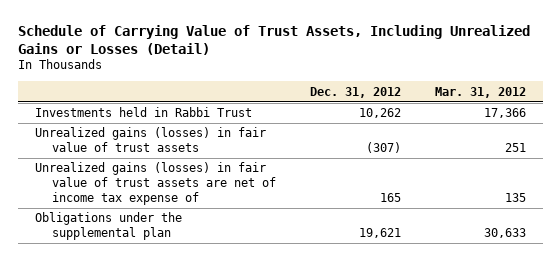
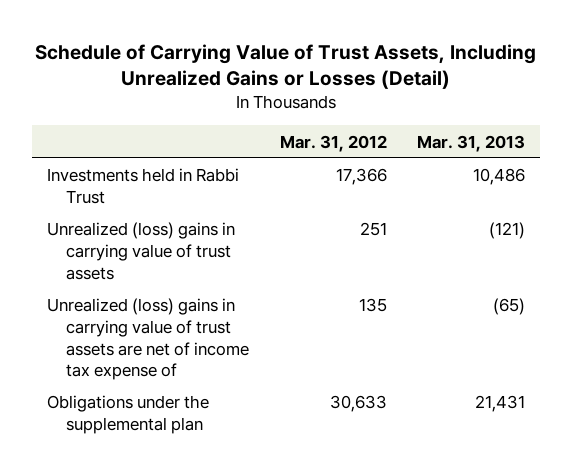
[309,86,401,98] Dec. 31, 2012 -> none
none -> [417,134,526,152] Mar. 31, 2013
[34,127,266,153] Unrealized gains (losses) in fair value of trust assets -> [47,222,236,280] Unrealized (loss) gains in carrying value of trust assets
[34,162,276,206] Unrealized gains (losses) in fair value of trust assets are net of income tax expense of -> [47,298,250,381] Unrealized (loss) gains in carrying value of trust assets are net of income tax expense of

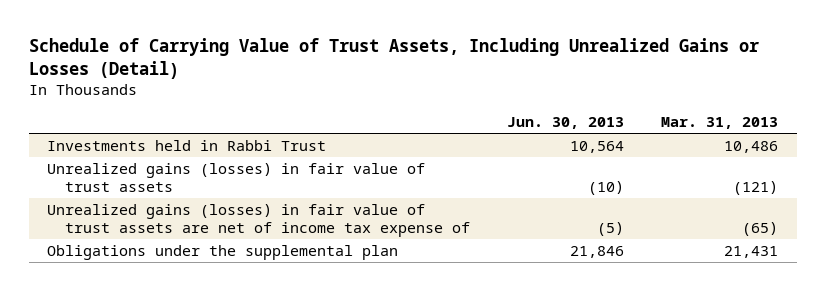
[279,134,387,152] Mar. 31, 2012 -> none
none -> [506,116,624,129] Jun. 30, 2013
[47,222,236,280] Unrealized (loss) gains in carrying value of trust assets -> [47,162,426,192] Unrealized gains (losses) in fair value of trust assets
[47,298,250,381] Unrealized (loss) gains in carrying value of trust assets are net of income tax expense of -> [47,203,470,237] Unrealized gains (losses) in fair value of trust assets are net of income tax expense of

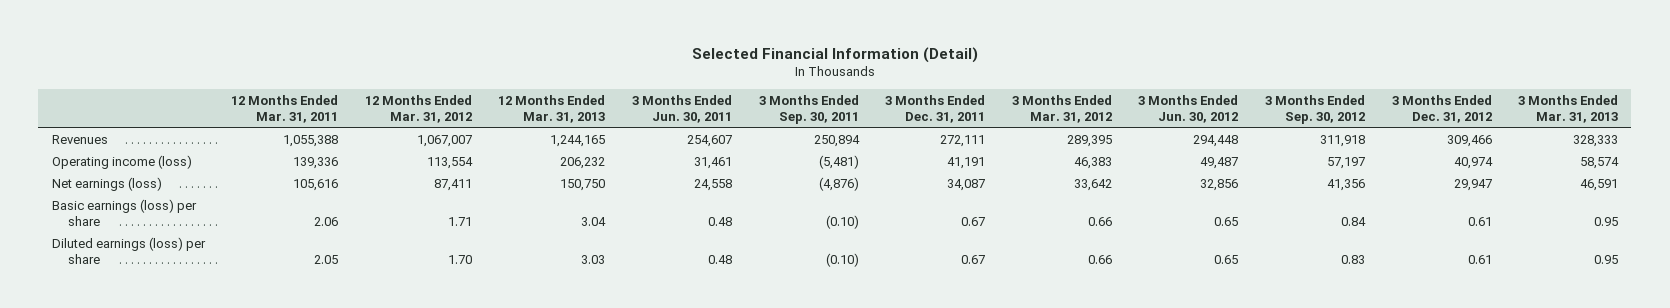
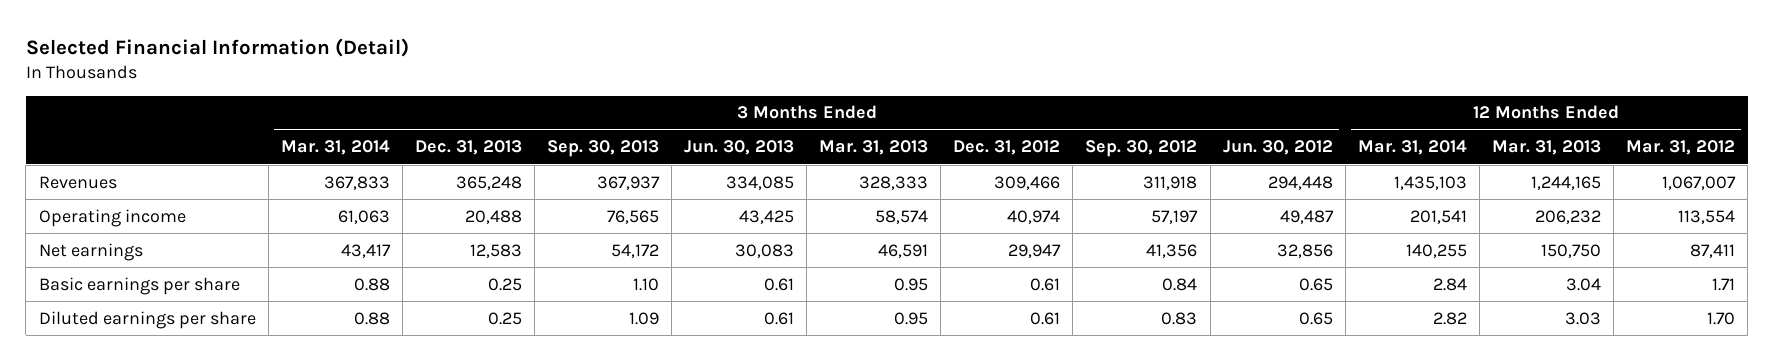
[231,94,339,123] 12 Months Ended Mar. 31, 2011 -> none
[631,94,732,123] 3 Months Ended Jun. 30, 2011 -> none
[758,94,859,124] 3 Months Ended Sep. 30, 2011 -> none
[885,94,986,123] 3 Months Ended Dec. 31, 2011 -> none
[1011,94,1112,123] 3 Months Ended Mar. 31, 2012 -> none
none -> [280,140,390,156] Mar. 31, 2014
none -> [414,140,522,156] Dec. 31, 2013
none -> [546,140,659,158] Sep. 30, 2013
none -> [684,140,795,156] Jun. 30, 2013
none -> [1357,140,1467,156] Mar. 31, 2014
[51,154,192,169] Operating income (loss) -> [38,208,186,227] Operating income
[51,176,162,191] Net earnings (loss) -> [38,242,143,261] Net earnings
[51,198,197,226] Basic earnings (loss) per share -> [38,276,240,295] Basic earnings per share
[51,236,206,264] Diluted earnings (loss) per share -> [38,310,256,329] Diluted earnings per share

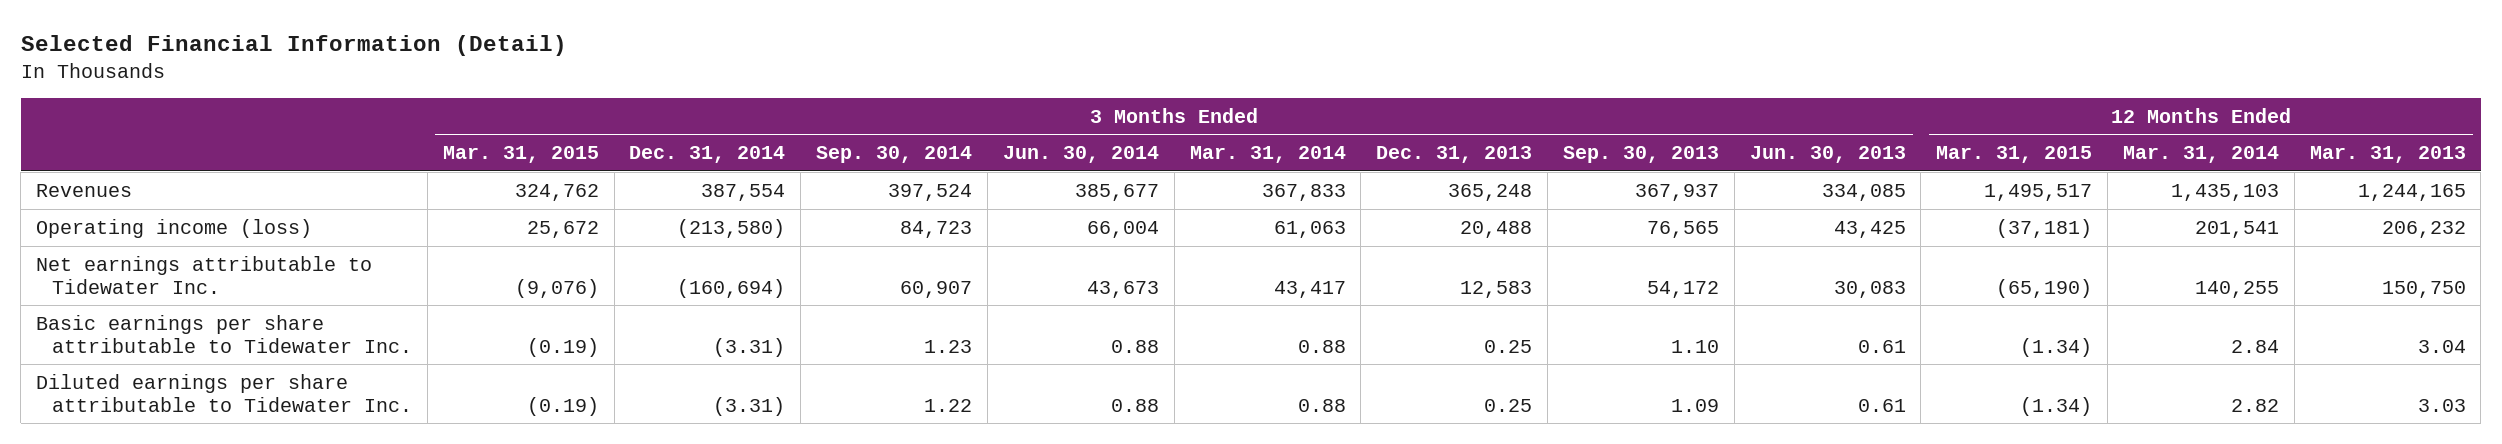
[819,140,929,156] Mar. 31, 2013 -> none
[953,140,1061,156] Dec. 31, 2012 -> none
[1085,140,1198,158] Sep. 30, 2012 -> none
[1222,140,1333,156] Jun. 30, 2012 -> none
[1626,140,1736,156] Mar. 31, 2012 -> none
none -> [442,146,599,164] Mar. 31, 2015
none -> [629,146,786,164] Dec. 31, 2014
none -> [816,146,973,164] Sep. 30, 2014
none -> [1002,146,1159,164] Jun. 30, 2014
none -> [1936,146,2093,164] Mar. 31, 2015
[38,208,186,227] Operating income -> [35,218,312,238] Operating income (loss)
[38,242,143,261] Net earnings -> [35,255,372,294] Net earnings attributable to Tidewater Inc.
[38,276,240,295] Basic earnings per share -> [35,314,413,353] Basic earnings per share attributable to Tidewater Inc.
[38,310,256,329] Diluted earnings per share -> [35,373,413,412] Diluted earnings per share attributable to Tidewater Inc.

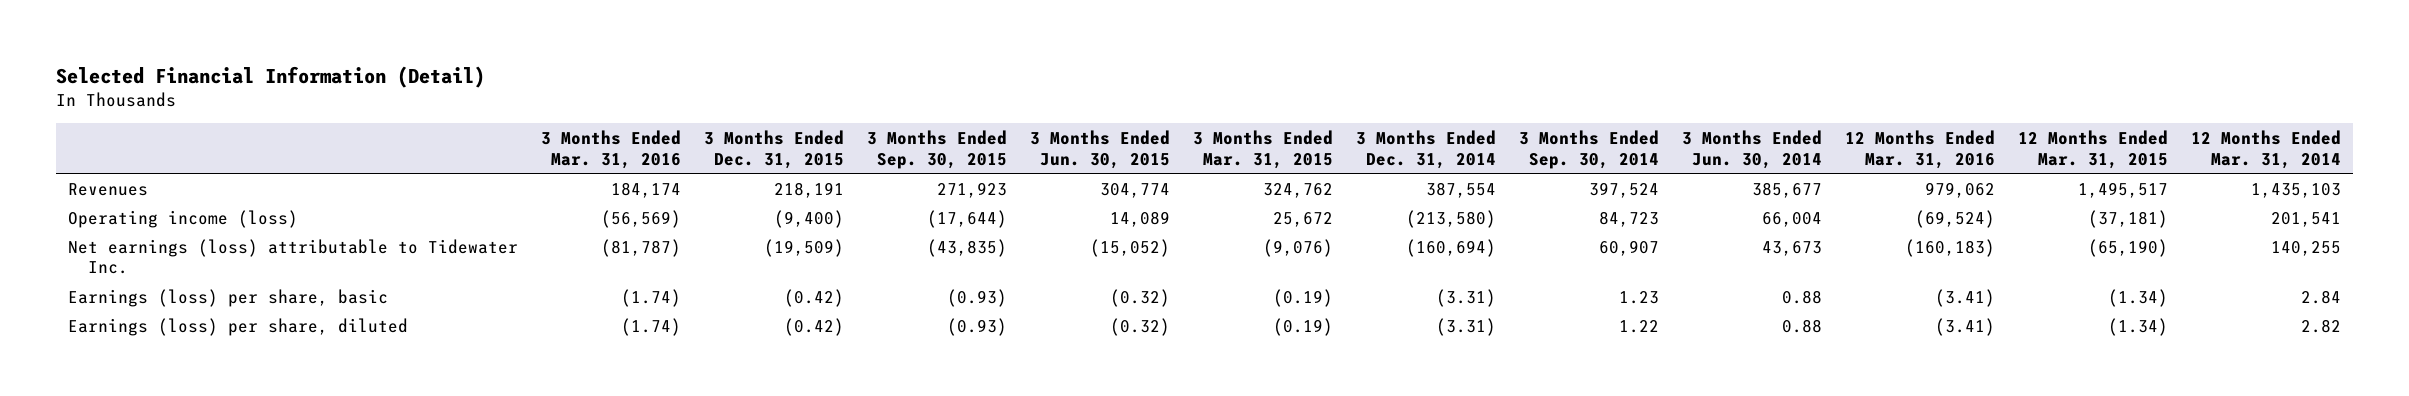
[1189,146,1346,164] Mar. 31, 2014 -> none
[1376,146,1533,164] Dec. 31, 2013 -> none
[1562,146,1719,164] Sep. 30, 2013 -> none
[1749,146,1906,164] Jun. 30, 2013 -> none
[2309,146,2466,164] Mar. 31, 2013 -> none
none -> [540,130,681,169] 3 Months Ended Mar. 31, 2016
none -> [703,130,844,169] 3 Months Ended Dec. 31, 2015
none -> [866,130,1007,169] 3 Months Ended Sep. 30, 2015
none -> [1030,130,1171,169] 3 Months Ended Jun. 30, 2015
none -> [1845,130,1996,169] 12 Months Ended Mar. 31, 2016
[35,255,372,294] Net earnings attributable to Tidewater Inc. -> [67,238,518,275] Net earnings (loss) attributable to Tidewater Inc.
[35,314,413,353] Basic earnings per share attributable to Tidewater Inc. -> [67,288,388,307] Earnings (loss) per share, basic
[35,373,413,412] Diluted earnings per share attributable to Tidewater Inc. -> [67,317,408,336] Earnings (loss) per share, diluted

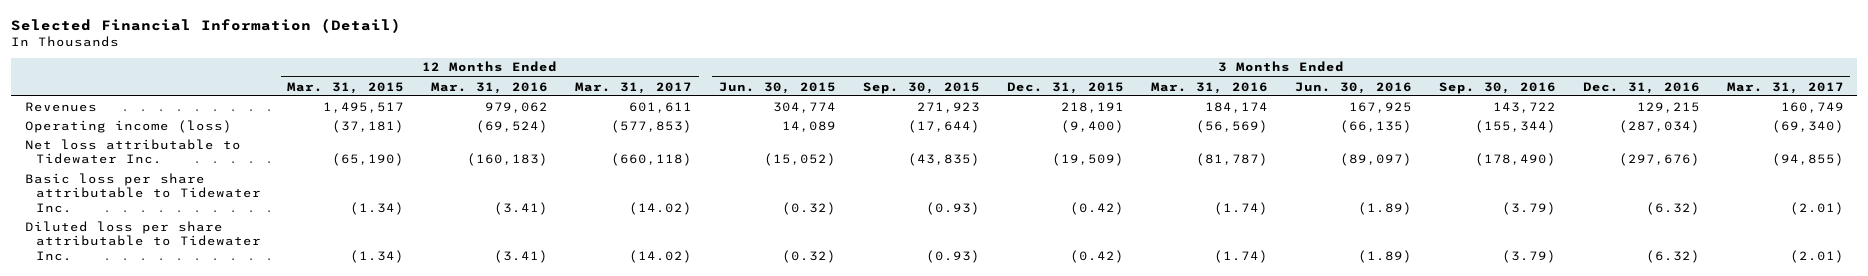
[1193,130,1334,169] 3 Months Ended Mar. 31, 2015 -> none
[1356,130,1497,169] 3 Months Ended Dec. 31, 2014 -> none
[1519,130,1660,169] 3 Months Ended Sep. 30, 2014 -> none
[1682,130,1823,169] 3 Months Ended Jun. 30, 2014 -> none
[2191,130,2342,169] 12 Months Ended Mar. 31, 2014 -> none
none -> [575,81,693,94] Mar. 31, 2017
none -> [1294,81,1412,94] Jun. 30, 2016
none -> [1438,81,1556,94] Sep. 30, 2016
none -> [1582,81,1700,94] Dec. 31, 2016
none -> [1726,81,1844,94] Mar. 31, 2017
[67,238,518,275] Net earnings (loss) attributable to Tidewater Inc. -> [24,138,241,165] Net loss attributable to Tidewater Inc.
[67,288,388,307] Earnings (loss) per share, basic -> [24,172,261,213] Basic loss per share attributable to Tidewater Inc.
[67,317,408,336] Earnings (loss) per share, diluted -> [24,220,261,261] Diluted loss per share attributable to Tidewater Inc.

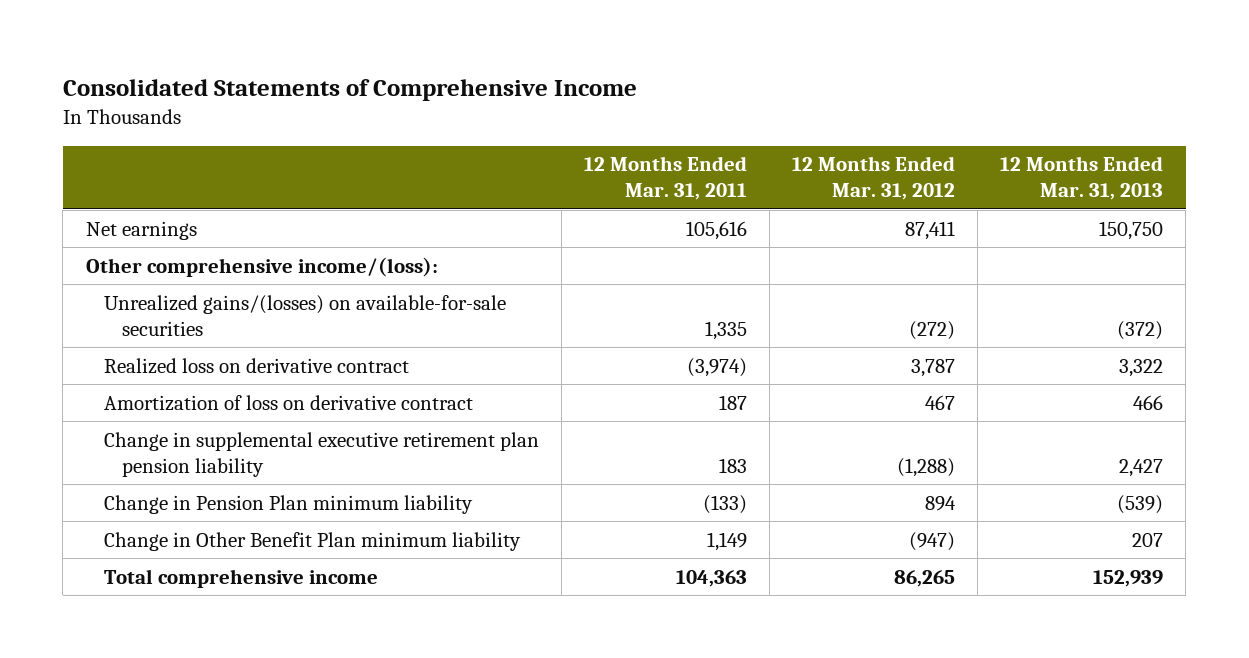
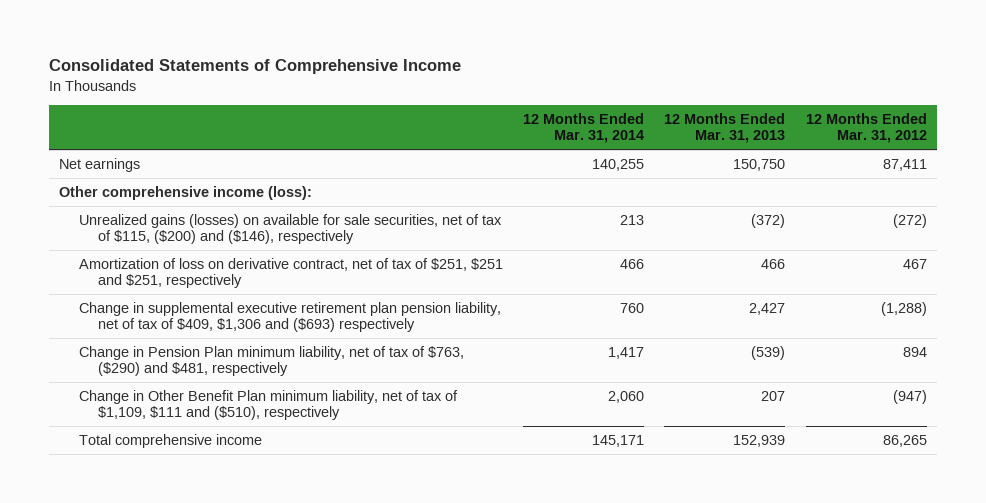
[583,156,747,201] 12 Months Ended Mar. 31, 2011 -> none
none -> [522,112,644,144] 12 Months Ended Mar. 31, 2014
[103,357,409,374] Realized loss on derivative contract -> none
[85,256,438,277] Other comprehensive income/(loss): -> [59,185,313,200] Other comprehensive income (loss):
[103,294,506,336] Unrealized gains/(losses) on available-for-sale securities -> [78,213,502,245] Unrealized gains (losses) on available for sale securities, net of tax of $115, ($200) and ($146), respectively
[103,394,473,411] Amortization of loss on derivative contract -> [78,257,503,289] Amortization of loss on derivative contract, net of tax of $251, $251 and $251, respectively
[103,431,539,477] Change in supplemental executive retirement plan pension liability -> [78,301,501,333] Change in supplemental executive retirement plan pension liability, net of tax of $409, $1,306 and ($693) respectively
[103,494,473,514] Change in Pension Plan minimum liability -> [78,345,464,377] Change in Pension Plan minimum liability, net of tax of $763, ($290) and $481, respectively
[103,531,521,551] Change in Other Benefit Plan minimum liability -> [78,389,458,421] Change in Other Benefit Plan minimum liability, net of tax of $1,109, $111 and ($510), respectively

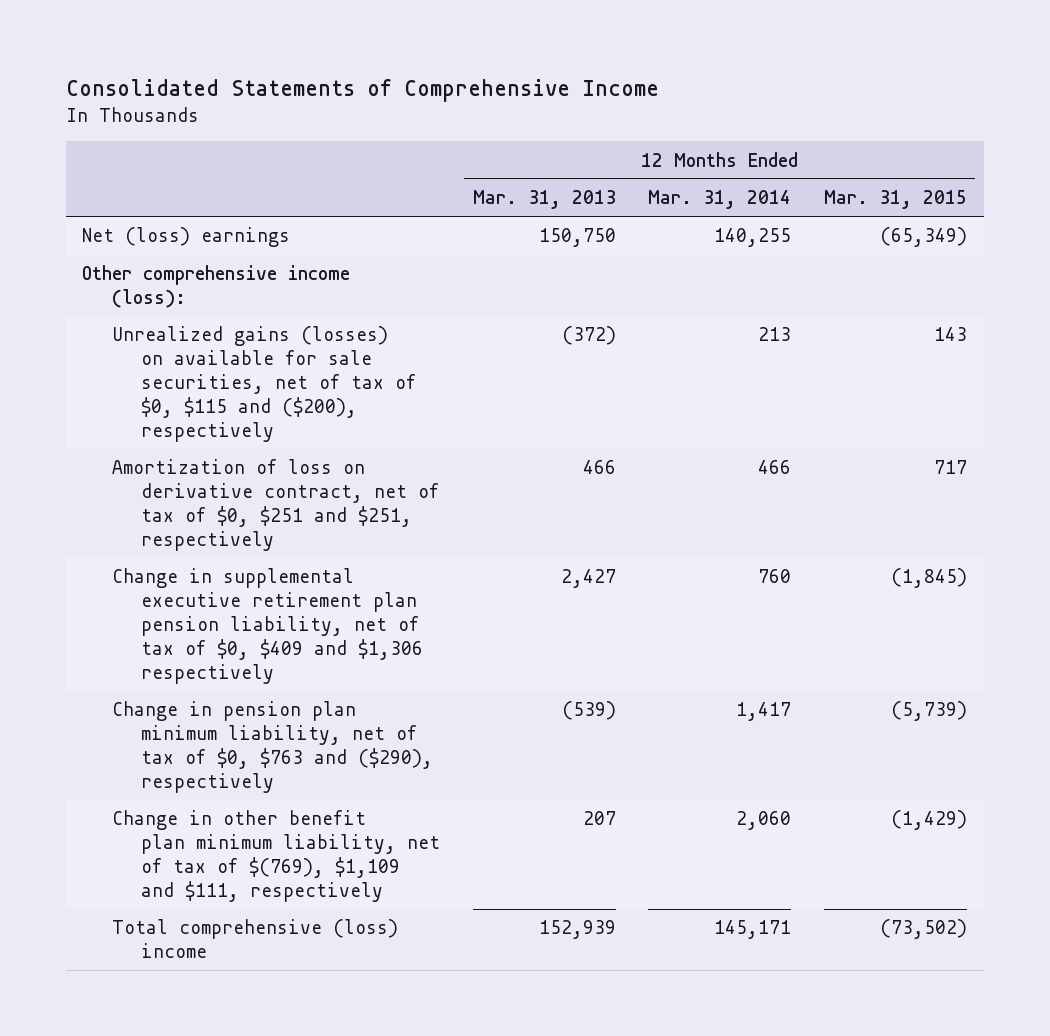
[805,112,927,144] 12 Months Ended Mar. 31, 2012 -> none
none -> [824,190,968,210] Mar. 31, 2015
[59,157,141,172] Net earnings -> [82,227,291,248] Net (loss) earnings
[78,213,502,245] Unrealized gains (losses) on available for sale securities, net of tax of $115, ($200) and ($146), respectively -> [111,326,416,442] Unrealized gains (losses) on available for sale securities, net of tax of $0, $115 and ($200), respectively
[78,257,503,289] Amortization of loss on derivative contract, net of tax of $251, $251 and $251, respectively -> [111,459,439,551] Amortization of loss on derivative contract, net of tax of $0, $251 and $251, respectively
[78,301,501,333] Change in supplemental executive retirement plan pension liability, net of tax of $409, $1,306 and ($693) respectively -> [111,568,423,684] Change in supplemental executive retirement plan pension liability, net of tax of $0, $409 and $1,306 respectively
[78,345,464,377] Change in Pension Plan minimum liability, net of tax of $763, ($290) and $481, respectively -> [111,701,433,793] Change in pension plan minimum liability, net of tax of $0, $763 and ($290), respectively
[78,389,458,421] Change in Other Benefit Plan minimum liability, net of tax of $1,109, $111 and ($510), respectively -> [111,810,440,902] Change in other benefit plan minimum liability, net of tax of $(769), $1,109 and $111, respectively
[78,433,262,448] Total comprehensive income -> [111,919,398,959] Total comprehensive (loss) income

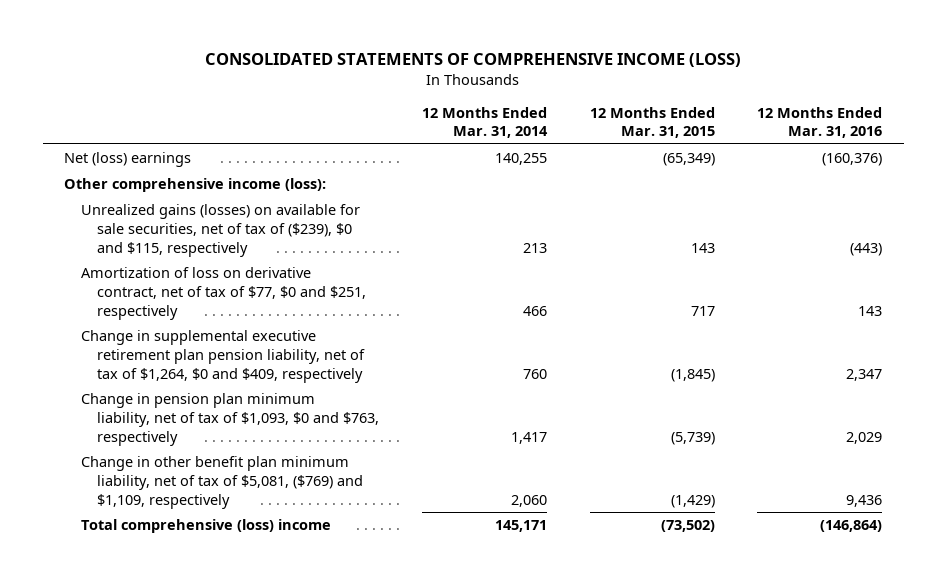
[66,78,660,102] Consolidated Statements of Comprehensive Income -> [205,53,742,68] CONSOLIDATED STATEMENTS OF COMPREHENSIVE INCOME (LOSS)
[472,190,616,210] Mar. 31, 2013 -> none
none -> [757,106,883,139] 12 Months Ended Mar. 31, 2016
[111,326,416,442] Unrealized gains (losses) on available for sale securities, net of tax of $0, $115 and ($200), respectively -> [80,204,360,257] Unrealized gains (losses) on available for sale securities, net of tax of ($239), $0 and $115, respectively
[111,459,439,551] Amortization of loss on derivative contract, net of tax of $0, $251 and $251, respectively -> [80,267,367,320] Amortization of loss on derivative contract, net of tax of $77, $0 and $251, respectively
[111,568,423,684] Change in supplemental executive retirement plan pension liability, net of tax of $0, $409 and $1,306 respectively -> [80,330,366,383] Change in supplemental executive retirement plan pension liability, net of tax of $1,264, $0 and $409, respectively
[111,701,433,793] Change in pension plan minimum liability, net of tax of $0, $763 and ($290), respectively -> [80,393,380,446] Change in pension plan minimum liability, net of tax of $1,093, $0 and $763, respectively
[111,810,440,902] Change in other benefit plan minimum liability, net of tax of $(769), $1,109 and $111, respectively -> [80,456,364,509] Change in other benefit plan minimum liability, net of tax of $5,081, ($769) and $1,109, respectively

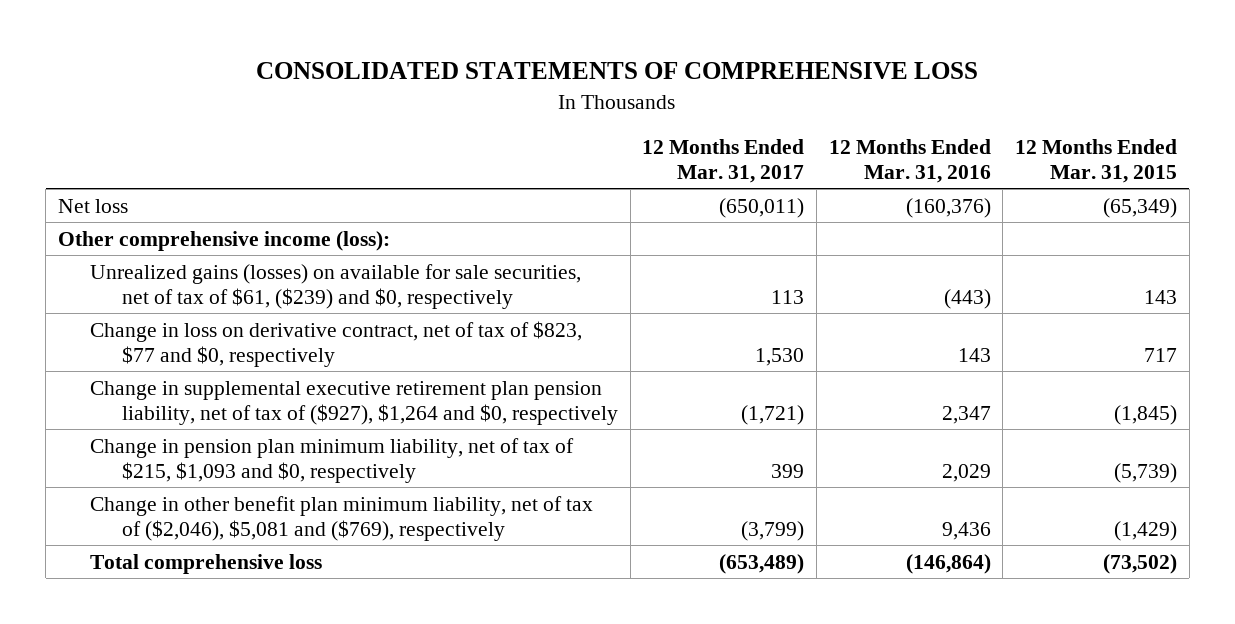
[205,53,742,68] CONSOLIDATED STATEMENTS OF COMPREHENSIVE INCOME (LOSS) -> [256,62,979,80] CONSOLIDATED STATEMENTS OF COMPREHENSIVE LOSS
[421,106,548,139] 12 Months Ended Mar. 31, 2014 -> none
none -> [642,138,805,183] 12 Months Ended Mar. 31, 2017
[64,152,192,168] Net (loss) earnings -> [57,198,128,213] Net loss
[80,204,360,257] Unrealized gains (losses) on available for sale securities, net of tax of ($239), $0 and $115, respectively -> [89,263,581,309] Unrealized gains (losses) on available for sale securities, net of tax of $61, ($239) and $0, respectively
[80,267,367,320] Amortization of loss on derivative contract, net of tax of $77, $0 and $251, respectively -> [89,320,582,367] Change in loss on derivative contract, net of tax of $823, $77 and $0, respectively
[80,330,366,383] Change in supplemental executive retirement plan pension liability, net of tax of $1,264, $0 and $409, respectively -> [89,380,618,425] Change in supplemental executive retirement plan pension liability, net of tax of ($927), $1,264 and $0, respectively
[80,393,380,446] Change in pension plan minimum liability, net of tax of $1,093, $0 and $763, respectively -> [89,437,574,483] Change in pension plan minimum liability, net of tax of $215, $1,093 and $0, respectively
[80,456,364,509] Change in other benefit plan minimum liability, net of tax of $5,081, ($769) and $1,109, respectively -> [89,495,593,541] Change in other benefit plan minimum liability, net of tax of ($2,046), $5,081 and ($769), respectively
[80,519,331,534] Total comprehensive (loss) income -> [89,553,322,574] Total comprehensive loss

